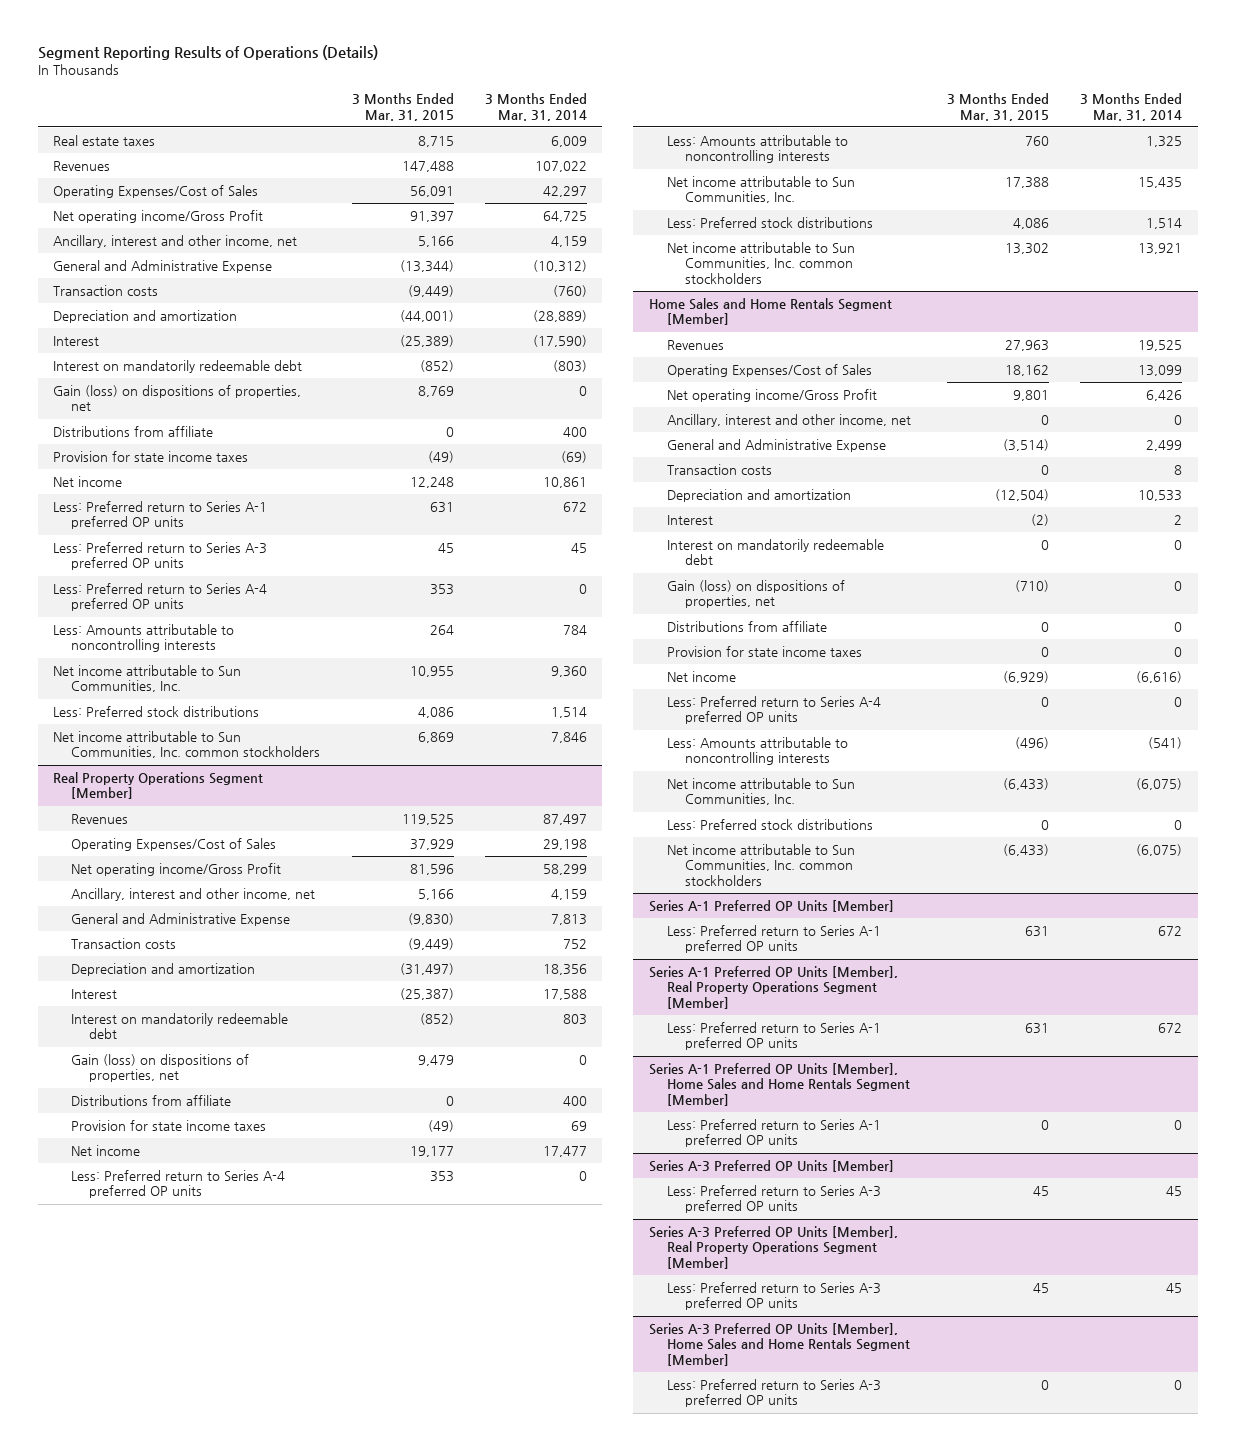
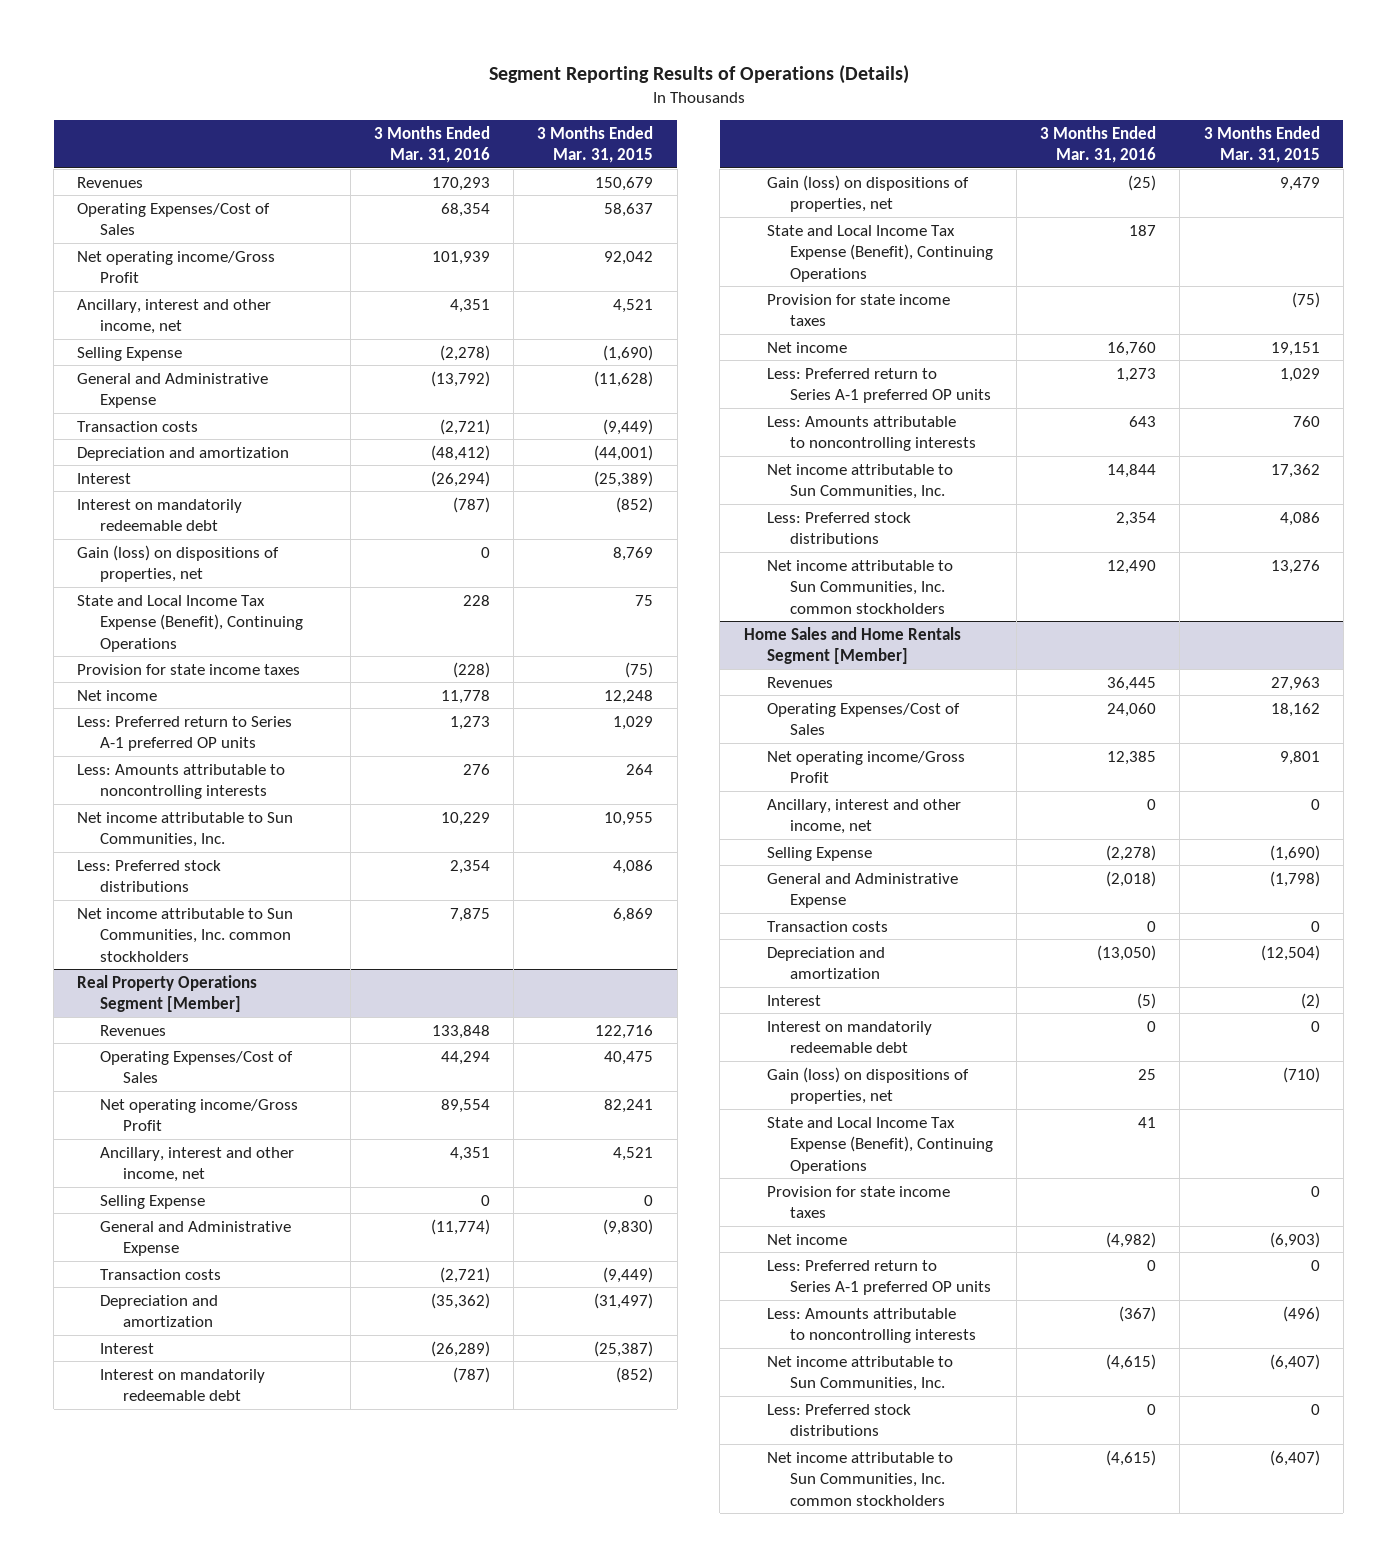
[484,93,587,121] 3 Months Ended Mar. 31, 2014 -> none
none -> [373,125,490,164] 3 Months Ended Mar. 31, 2016
[53,134,156,146] Real estate taxes -> none
[401,160,454,172] 147,488 -> [595,176,654,191] 150,679
[409,185,454,197] 56,091 -> [604,202,654,217] 58,637
[409,210,454,222] 91,397 -> [604,250,654,265] 92,042
[417,235,454,247] 5,166 -> [613,298,654,313] 4,521
none -> [77,346,183,361] Selling Expense
[399,259,454,272] (13,344) -> [594,370,654,387] (11,628)
[53,425,214,437] Distributions from affiliate -> none
none -> [77,594,304,652] State and Local Income Tax Expense (Benefit), Continuing Operations
[427,450,454,463] (49) -> [625,661,654,678] (75)
[53,541,268,571] Less: Preferred return to Series A-3 preferred OP units -> none
[53,582,268,612] Less: Preferred return to Series A-4 preferred OP units -> none
[429,501,454,513] 631 -> [613,715,654,730] 1,029
[401,813,454,825] 119,525 -> [595,1024,654,1039] 122,716
[409,838,454,850] 37,929 -> [604,1050,654,1065] 40,475
[409,863,454,875] 81,596 -> [604,1098,654,1113] 82,241
[417,888,454,900] 5,166 -> [613,1146,654,1161] 4,521
none -> [100,1194,206,1209] Selling Expense
[71,1094,232,1106] Distributions from affiliate -> none
none -> [766,224,993,282] State and Local Income Tax Expense (Benefit), Continuing Operations
[427,1119,454,1132] (49) -> [1291,291,1320,308] (75)
[409,1145,454,1157] 19,177 -> [1270,341,1320,356] 19,151
[71,1169,286,1199] Less: Preferred return to Series A-4 preferred OP units -> [766,367,991,404] Less: Preferred return to Series A-1 preferred OP units
[429,1170,454,1182] 353 -> [1279,367,1320,382] 1,029
[1004,176,1049,188] 17,388 -> [1270,463,1320,478] 17,362
[1004,242,1049,254] 13,302 -> [1270,559,1320,574] 13,276
none -> [766,846,872,861] Selling Expense
[1002,438,1049,451] (3,514) -> [1269,870,1320,887] (1,798)
[666,620,827,632] Distributions from affiliate -> none
none -> [766,1116,993,1174] State and Local Income Tax Expense (Benefit), Continuing Operations
[1002,670,1049,683] (6,929) -> [1269,1231,1320,1248] (6,903)
[666,695,881,725] Less: Preferred return to Series A-4 preferred OP units -> [766,1259,991,1296] Less: Preferred return to Series A-1 preferred OP units
[1002,777,1049,790] (6,433) -> [1269,1353,1320,1370] (6,407)
[648,899,894,912] Series A-1 Preferred OP Units [Member] -> none
[666,924,881,954] Less: Preferred return to Series A-1 preferred OP units -> none
[648,965,898,1010] Series A-1 Preferred OP Units [Member], Real Property Operations Segment [Member] -> none
[666,1021,881,1051] Less: Preferred return to Series A-1 preferred OP units -> none
[648,1062,910,1107] Series A-1 Preferred OP Units [Member], Home Sales and Home Rentals Segment [Member] -> none
[666,1118,881,1148] Less: Preferred return to Series A-1 preferred OP units -> none
[648,1159,894,1172] Series A-3 Preferred OP Units [Member] -> none
[666,1184,881,1214] Less: Preferred return to Series A-3 preferred OP units -> none
[648,1225,898,1270] Series A-3 Preferred OP Units [Member], Real Property Operations Segment [Member] -> none
[666,1281,881,1311] Less: Preferred return to Series A-3 preferred OP units -> none
[648,1322,910,1367] Series A-3 Preferred OP Units [Member], Home Sales and Home Rentals Segment [Member] -> none
[666,1378,881,1408] Less: Preferred return to Series A-3 preferred OP units -> none
[1002,843,1049,856] (6,433) -> [1269,1449,1320,1466] (6,407)

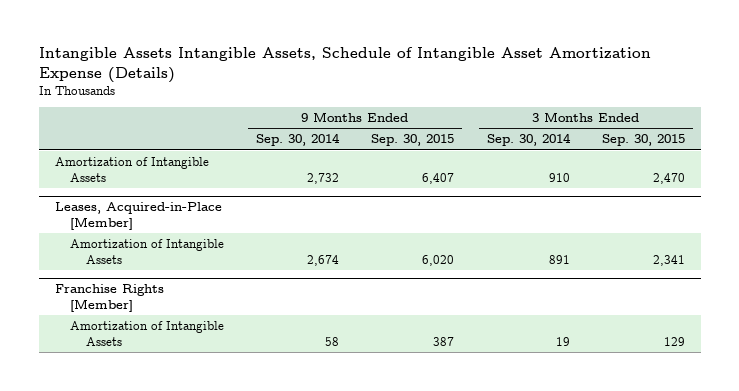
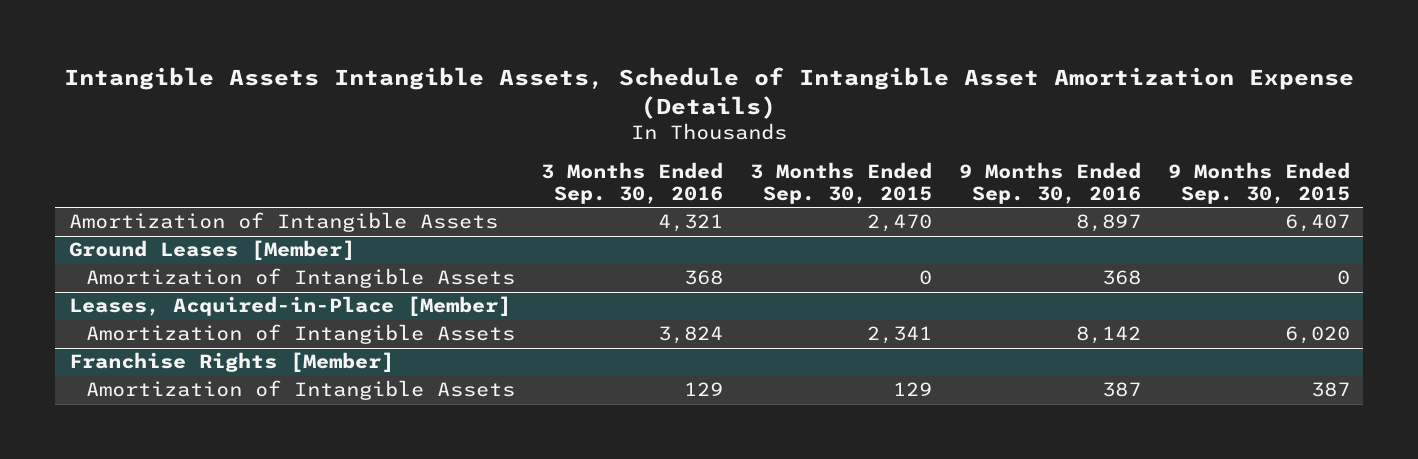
[256,133,341,147] Sep. 30, 2014 -> none
[486,133,571,147] Sep. 30, 2014 -> none
none -> [541,162,724,205] 3 Months Ended Sep. 30, 2016
none -> [958,162,1141,205] 9 Months Ended Sep. 30, 2016
none -> [68,240,355,261] Ground Leases [Member]
none -> [85,268,515,289] Amortization of Intangible Assets

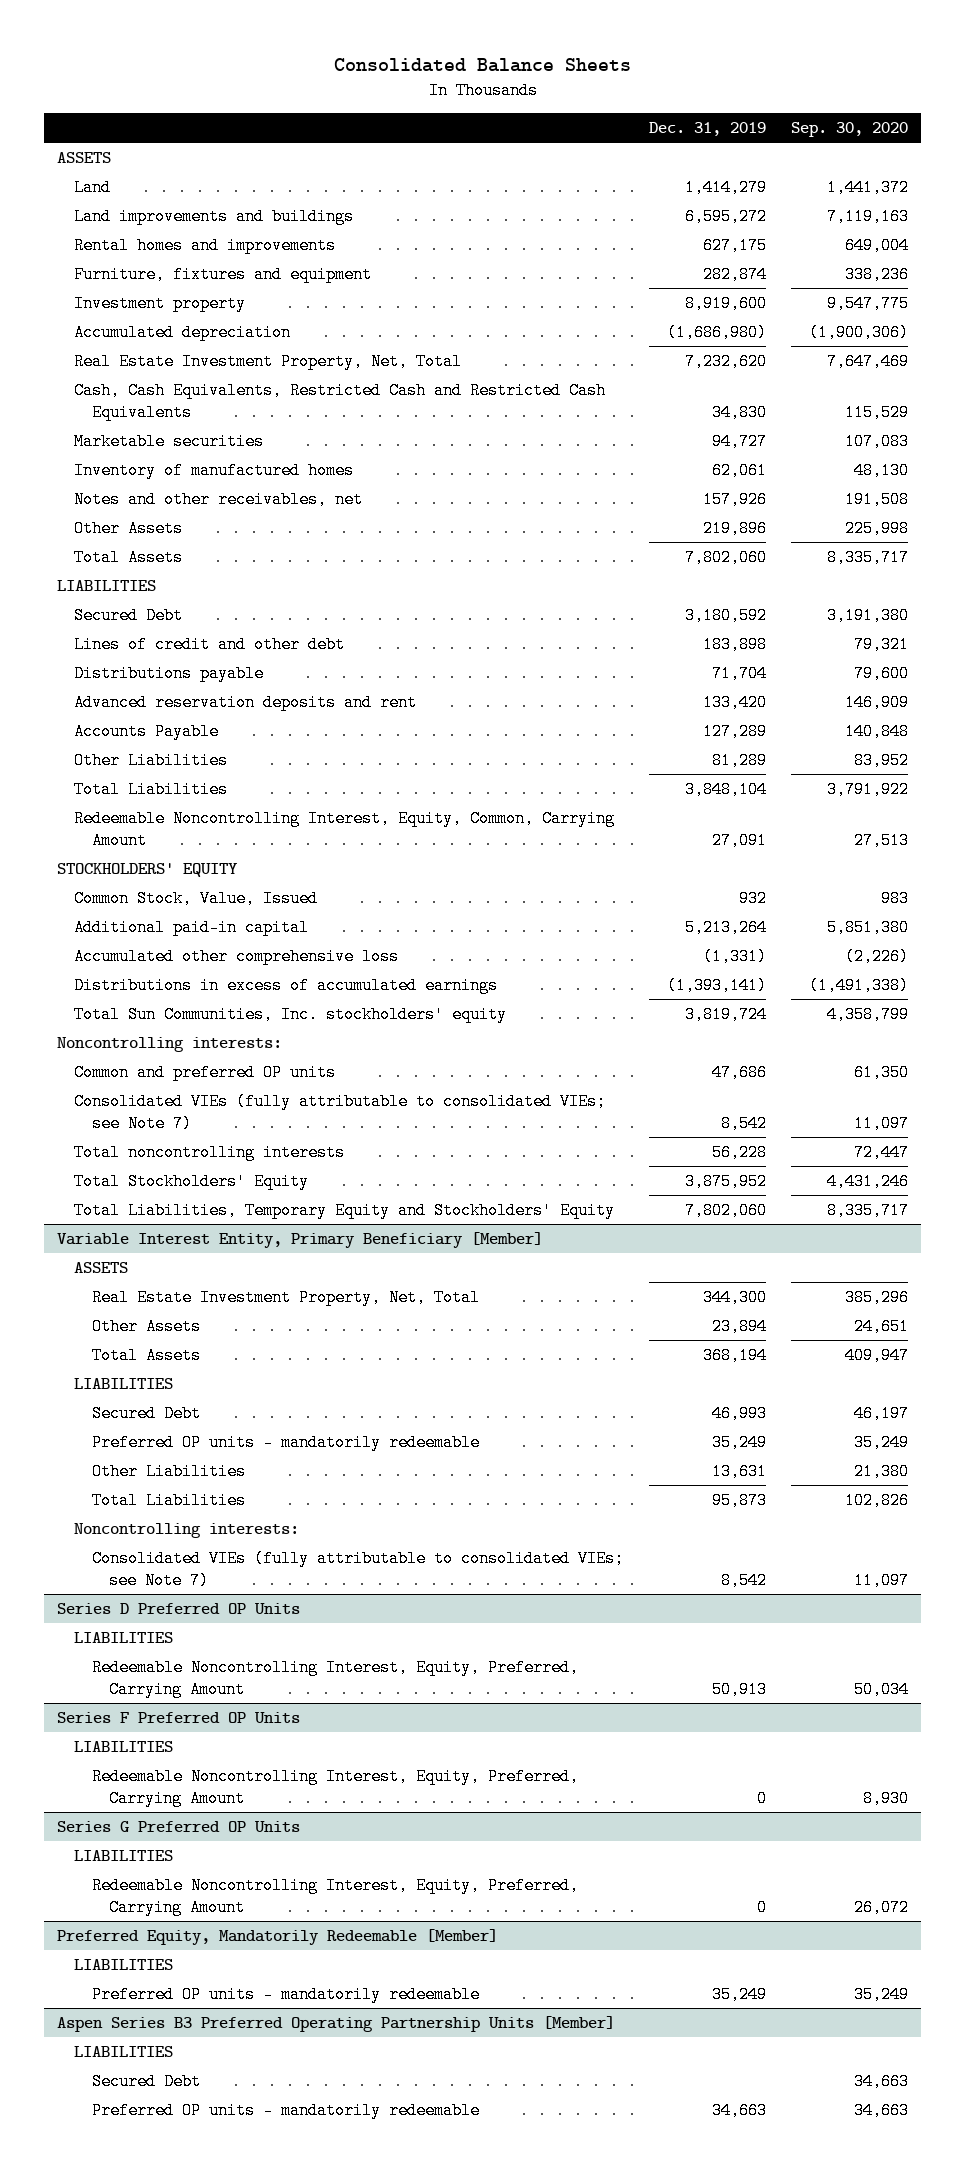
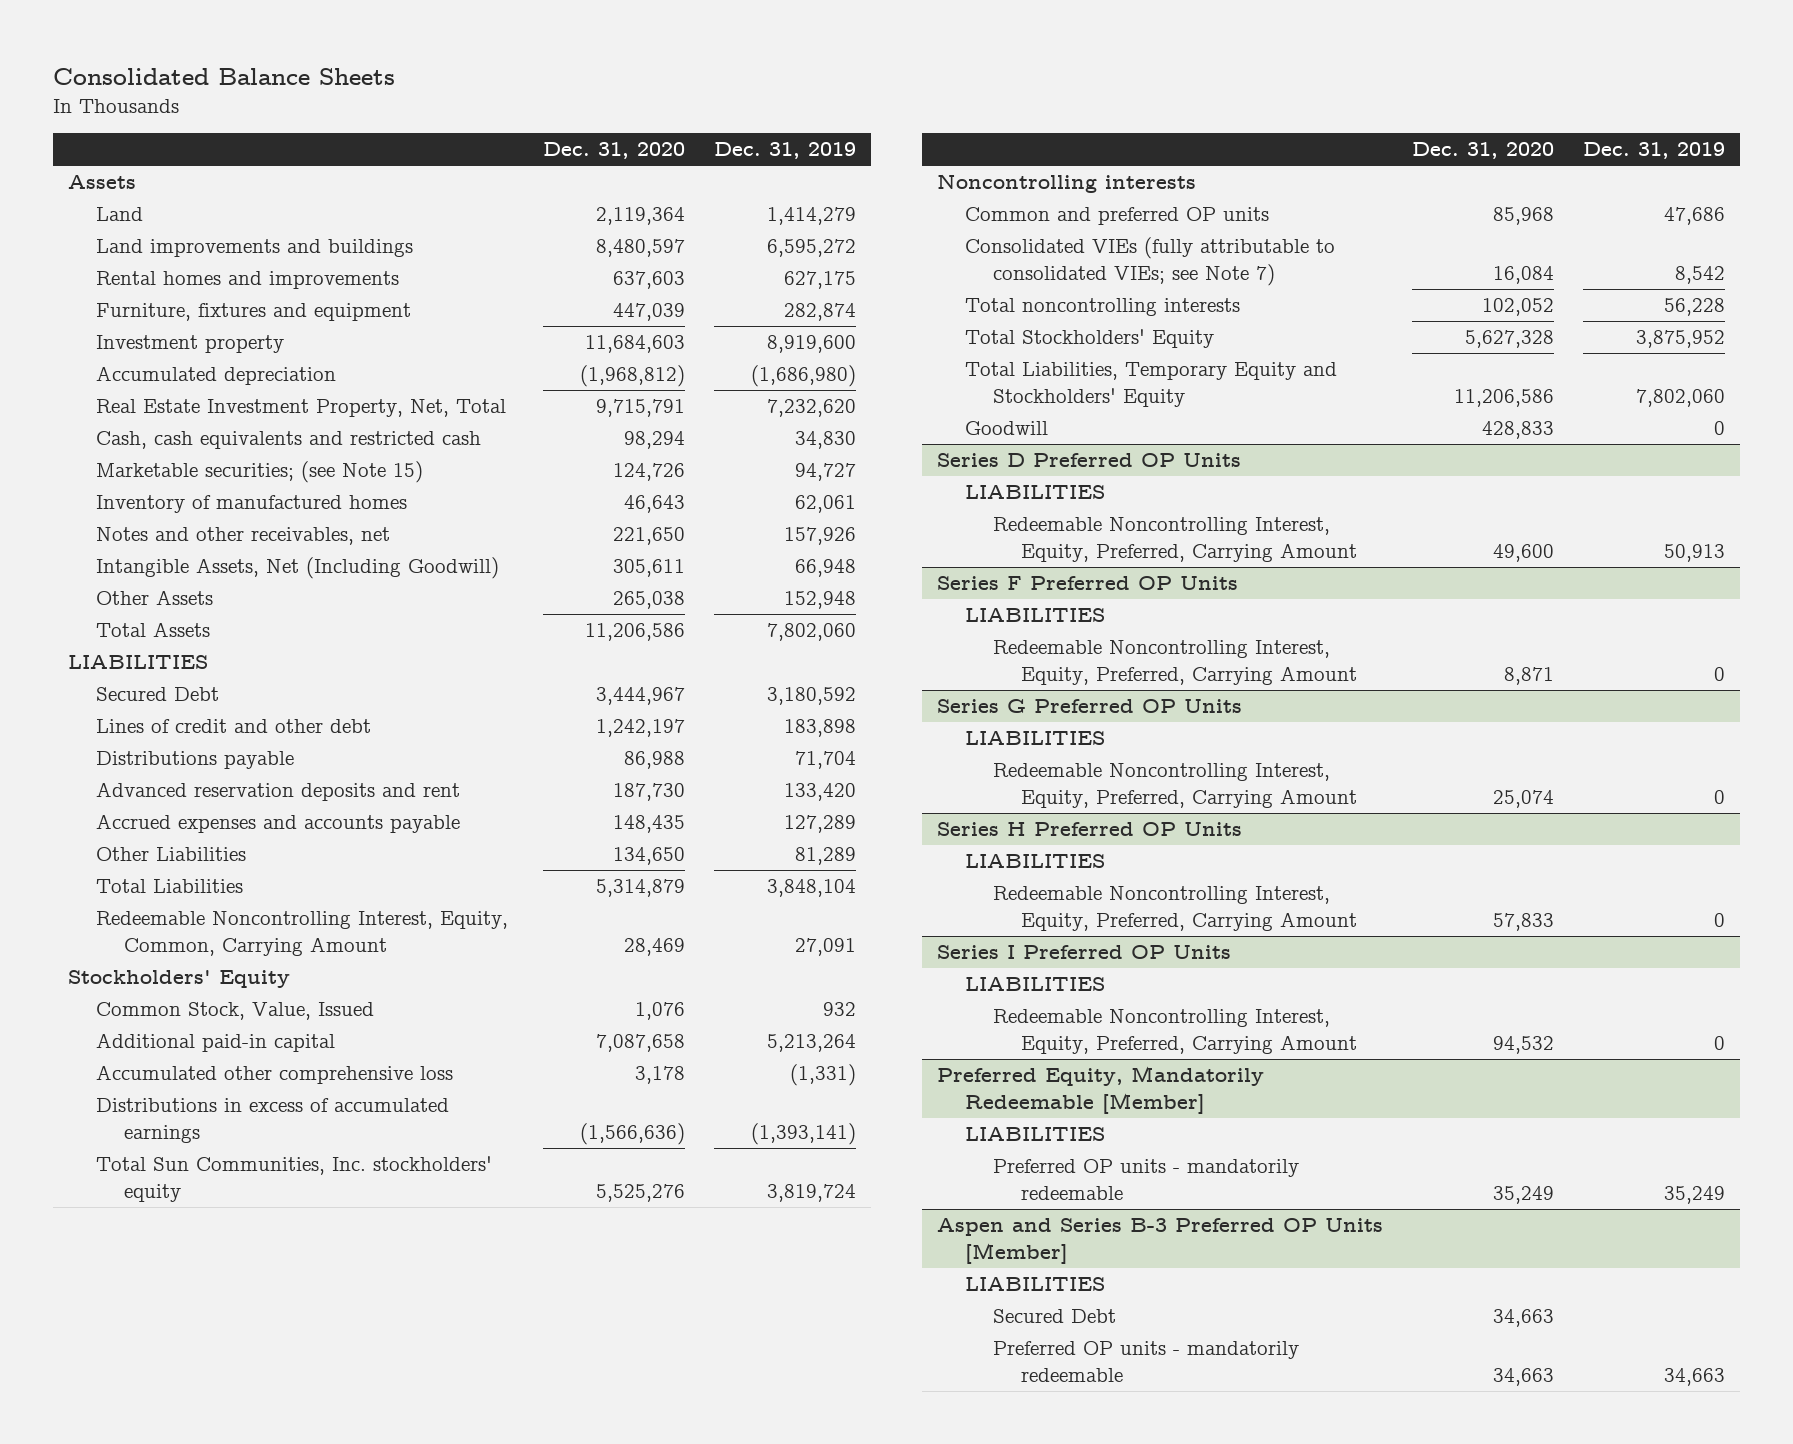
[791,121,909,137] Sep. 30, 2020 -> none
none -> [543,142,686,160] Dec. 31, 2020
[56,152,111,164] ASSETS -> [67,175,136,190] Assets
[74,382,607,421] Cash, Cash Equivalents, Restricted Cash and Restricted Cash Equivalents -> [95,431,481,450] Cash, cash equivalents and restricted cash
[74,433,265,451] Marketable securities -> [95,461,423,484] Marketable securities; (see Note 15)
none -> [95,557,499,580] Intangible Assets, Net (Including Goodwill)
[702,520,767,538] 219,896 -> [784,591,857,610] 152,948
[74,723,220,741] Accounts Payable -> [95,814,460,834] Accrued expenses and accounts payable
[56,863,238,878] STOCKHOLDERS' EQUITY -> [67,970,290,989] Stockholders' Equity
[56,1037,282,1053] Noncontrolling interests: -> [936,174,1196,194] Noncontrolling interests
[56,1232,543,1249] Variable Interest Entity, Primary Beneficiary [Member] -> none
[74,1262,129,1274] ASSETS -> none
[91,1289,480,1307] Real Estate Investment Property, Net, Total -> none
[91,1318,201,1336] Other Assets -> none
[91,1347,201,1365] Total Assets -> none
[74,1378,174,1390] LIABILITIES -> none
[91,1405,201,1423] Secured Debt -> none
[91,1434,480,1452] Preferred OP units - mandatorily redeemable -> none
[91,1463,246,1481] Other Liabilities -> none
[91,1492,246,1510] Total Liabilities -> none
[74,1523,300,1539] Noncontrolling interests: -> none
[91,1550,624,1589] Consolidated VIEs (fully attributable to consolidated VIEs; see Note 7) -> none
none -> [964,421,1048,436] Goodwill
none -> [936,822,1242,837] Series H Preferred OP Units
none -> [964,854,1105,869] LIABILITIES
none -> [993,886,1358,931] Redeemable Noncontrolling Interest, Equity, Preferred, Carrying Amount
none -> [936,945,1231,960] Series I Preferred OP Units
none -> [964,977,1105,992] LIABILITIES
none -> [993,1009,1358,1054] Redeemable Noncontrolling Interest, Equity, Preferred, Carrying Amount
[56,2016,615,2033] Aspen Series B3 Preferred Operating Partnership Units [Member] -> [936,1218,1383,1264] Aspen and Series B-3 Preferred OP Units [Member]

